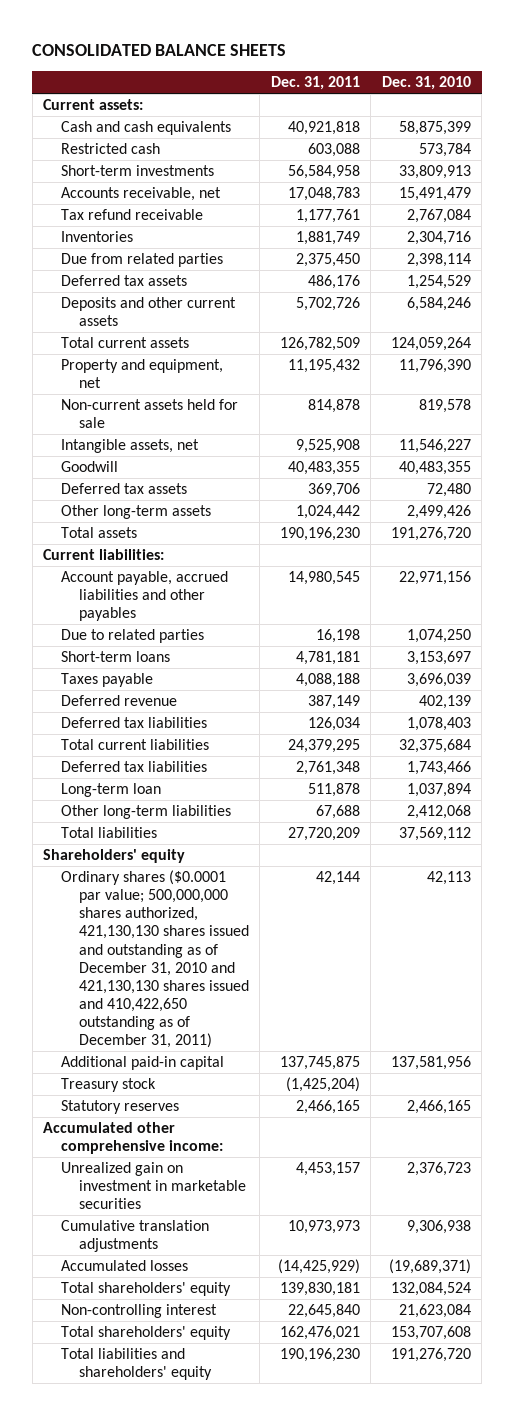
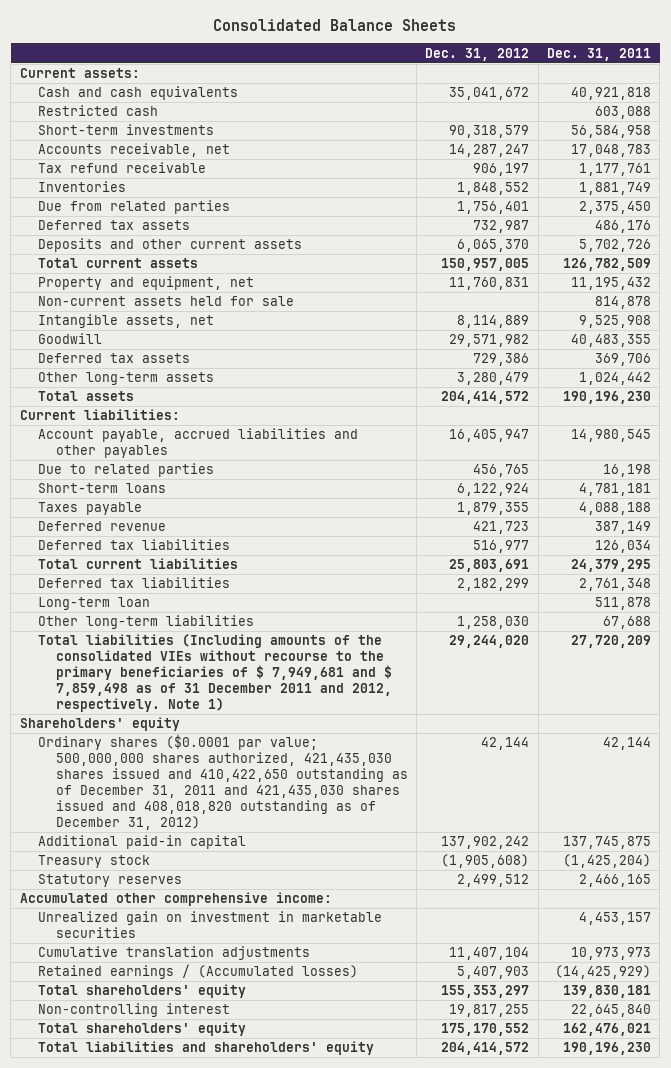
[32,44,287,57] CONSOLIDATED BALANCE SHEETS -> [213,18,457,31] Consolidated Balance Sheets
[381,76,471,91] Dec. 31, 2010 -> none
none -> [425,47,530,61] Dec. 31, 2012
[60,826,157,838] Total liabilities -> [37,634,392,713] Total liabilities (Including amounts of the consolidated VIEs without recourse to the primary beneficiaries of $ 7,949,681 and $ 7,859,498 as of 31 December 2011 and 2012, respectively. Note 1)
[60,869,249,1049] Ordinary shares ($0.0001 par value; 500,000,000 shares authorized, 421,130,130 shares issued and outstanding as of December 31, 2010 and 421,130,130 shares issued and 410,422,650 outstanding as of December 31, 2011) -> [37,734,408,830] Ordinary shares ($0.0001 par value; 500,000,000 shares authorized, 421,435,030 shares issued and 410,422,650 outstanding as of December 31, 2011 and 421,435,030 shares issued and 408,018,820 outstanding as of December 31, 2012)
[60,1259,188,1271] Accumulated losses -> [37,964,358,980] Retained earnings / (Accumulated losses)

